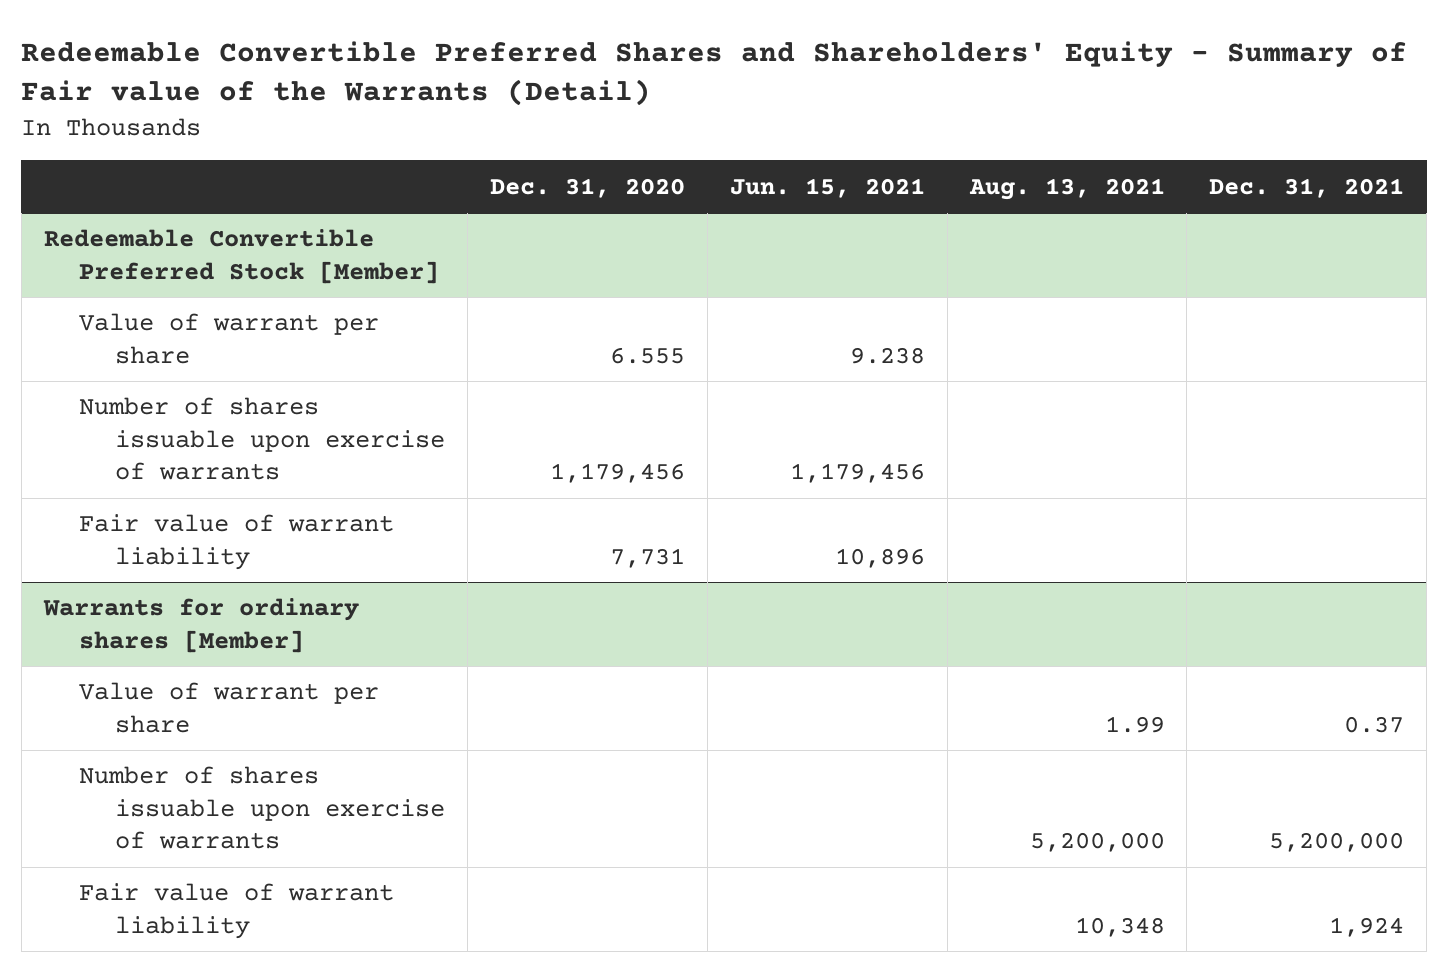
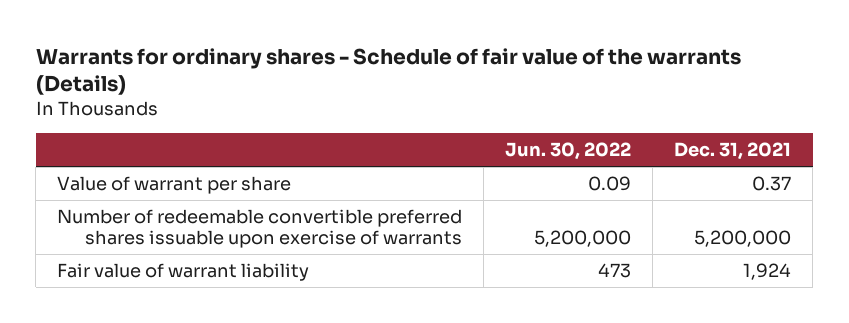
[21,40,1408,107] Redeemable Convertible Preferred Shares and Shareholders' Equity - Summary of Fair value of the Warrants (Detail) -> [35,47,741,96] Warrants for ordinary shares - Schedule of fair value of the warrants (Details)
[489,177,685,198] Dec. 31, 2020 -> none
[729,177,925,198] Jun. 15, 2021 -> none
[968,177,1165,200] Aug. 13, 2021 -> none
none -> [505,142,632,161] Jun. 30, 2022
[43,229,440,284] Redeemable Convertible Preferred Stock [Member] -> none
[79,313,380,364] Value of warrant per share -> none
[79,397,446,480] Number of shares issuable upon exercise of warrants -> none
[79,514,395,570] Fair value of warrant liability -> none
[42,598,359,653] Warrants for ordinary shares [Member] -> none
[79,766,446,849] Number of shares issuable upon exercise of warrants -> [57,208,463,248] Number of redeemable convertible preferred shares issuable upon exercise of warrants

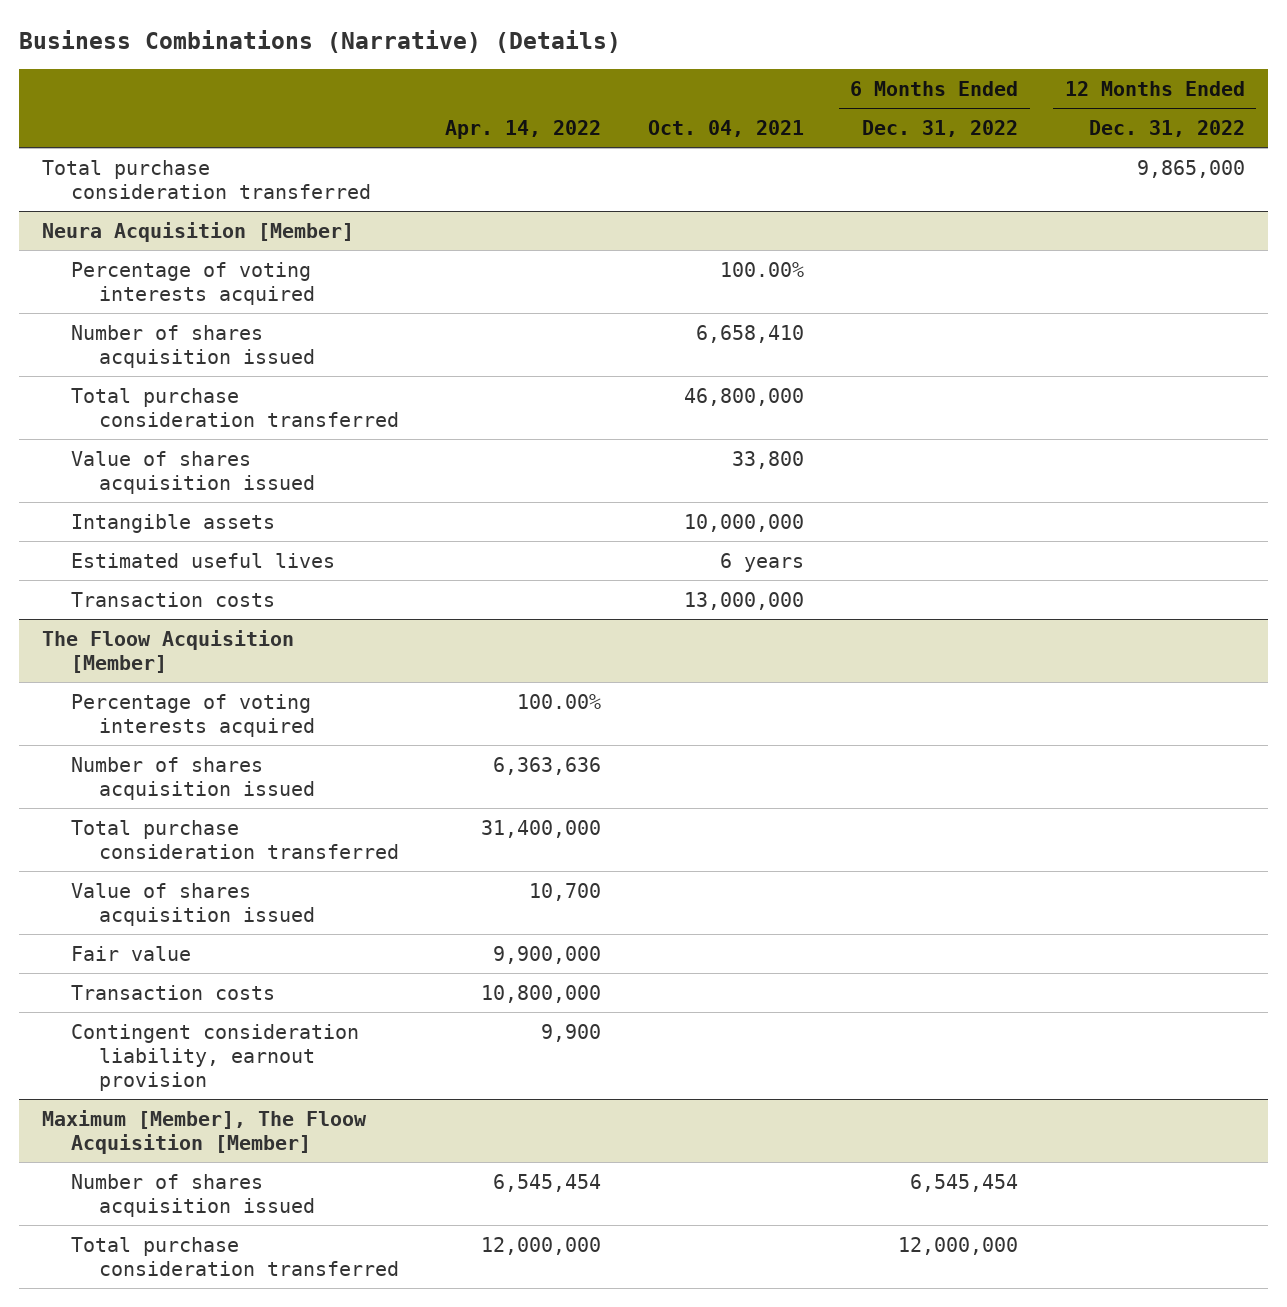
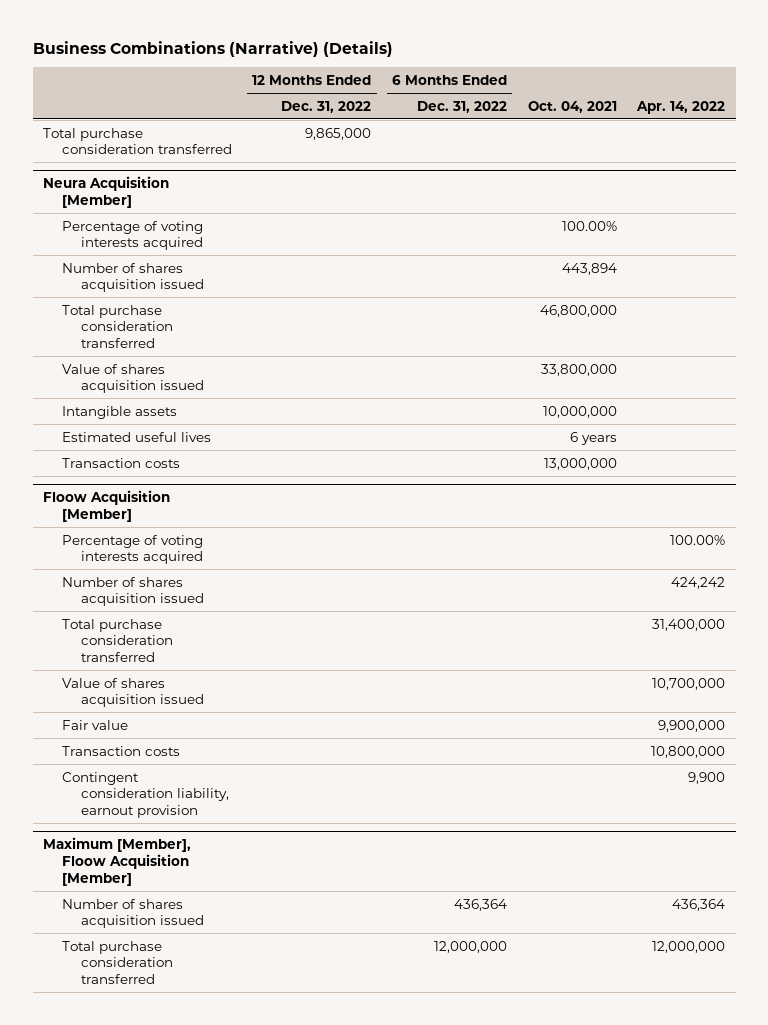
[695,324,804,343] 6,658,410 -> [561,262,617,275] 443,894
[731,450,804,469] 33,800 -> [540,363,617,376] 33,800,000
[42,629,295,673] The Floow Acquisition [Member] -> [42,489,170,522] Floow Acquisition [Member]
[493,756,602,775] 6,363,636 -> [671,576,726,589] 424,242
[529,882,602,901] 10,700 -> [652,677,726,690] 10,700,000
[42,1109,368,1154] Maximum [Member], The Floow Acquisition [Member] -> [42,836,191,886] Maximum [Member], Floow Acquisition [Member]
[493,1173,602,1192] 6,545,454 -> [672,898,726,911] 436,364
[910,1173,1019,1192] 6,545,454 -> [454,898,508,911] 436,364

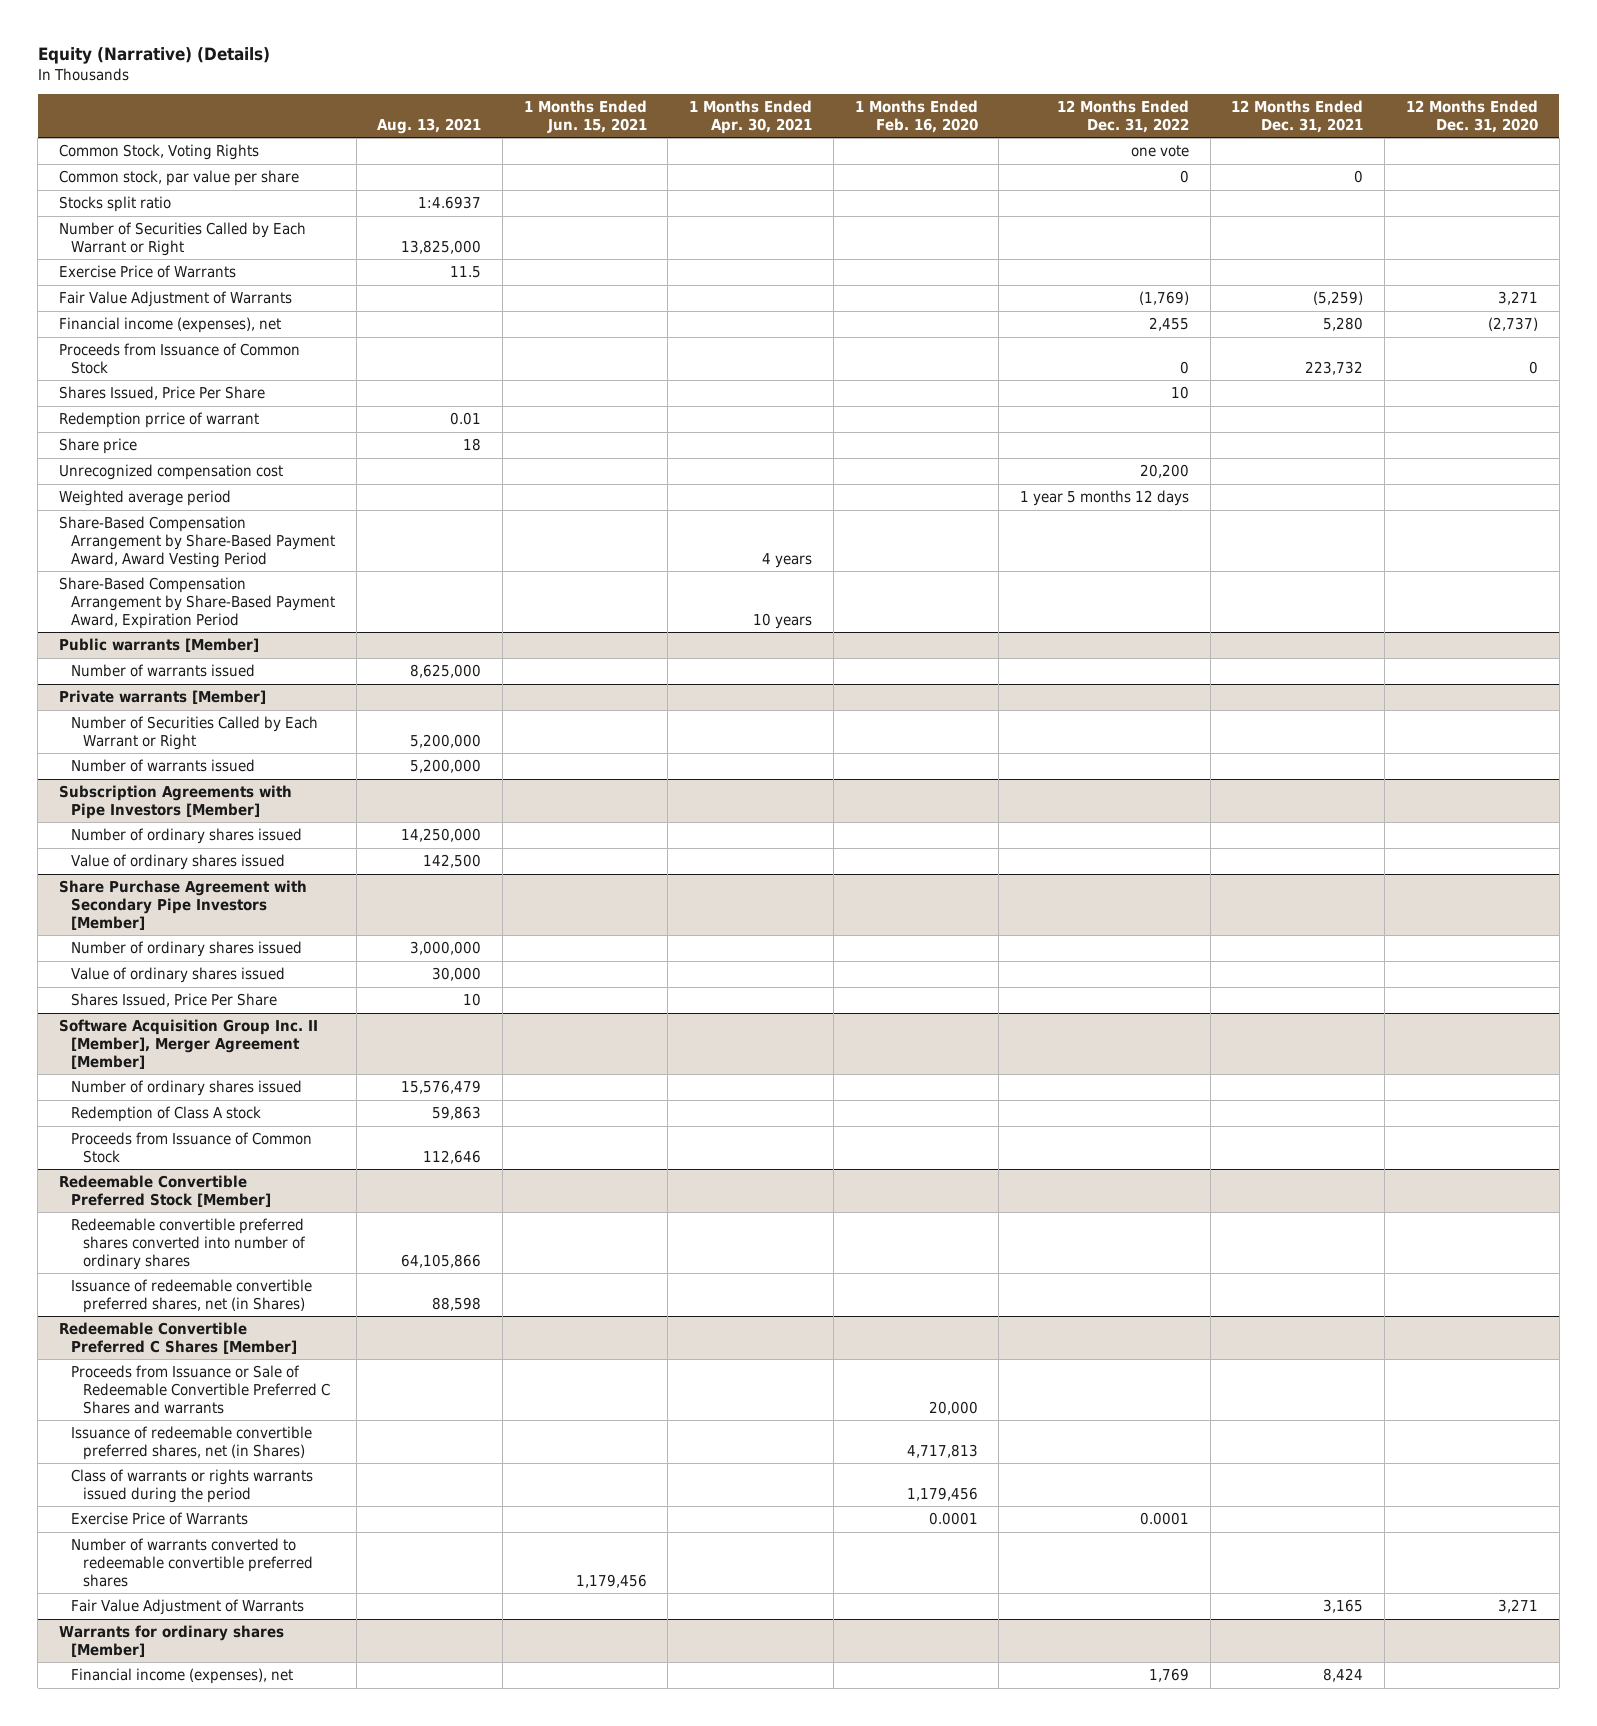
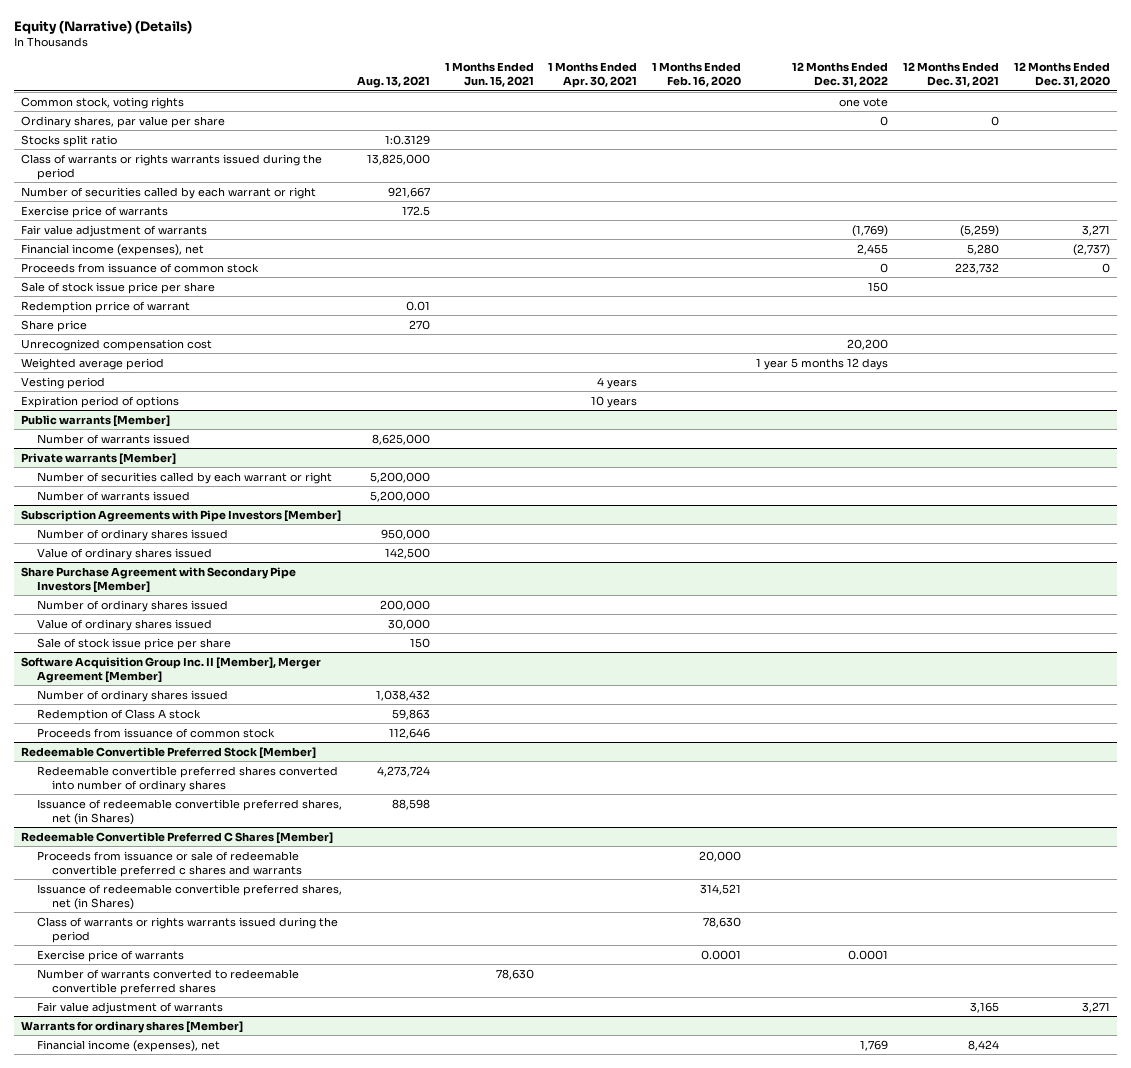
[59,144,260,161] Common Stock, Voting Rights -> [21,96,185,109] Common stock, voting rights
[59,170,300,187] Common stock, par value per share -> [21,115,226,128] Ordinary shares, par value per share
[418,196,482,210] 1:4.6937 -> [384,134,430,145] 1:0.3129
none -> [21,153,323,180] Class of warrants or rights warrants issued during the period
[59,222,307,256] Number of Securities Called by Each Warrant or Right -> [21,186,317,199] Number of securities called by each warrant or right
[401,239,482,254] 13,825,000 -> [387,186,430,198] 921,667
[59,265,237,279] Exercise Price of Warrants -> [21,205,169,218] Exercise price of warrants
[450,266,482,279] 11.5 -> [401,205,430,216] 172.5
[59,291,293,308] Fair Value Adjustment of Warrants -> [21,224,208,237] Fair value adjustment of warrants
[59,343,301,374] Proceeds from Issuance of Common Stock -> [21,262,260,273] Proceeds from issuance of common stock
[59,386,266,401] Shares Issued, Price Per Share -> [21,281,216,294] Sale of stock issue price per share
[1170,386,1189,400] 10 -> [868,281,889,292] 150
[463,438,482,452] 18 -> [408,319,430,330] 270
[59,516,335,568] Share-Based Compensation Arrangement by Share-Based Payment Award, Award Vesting Period -> [21,376,106,389] Vesting period
[59,577,335,629] Share-Based Compensation Arrangement by Share-Based Payment Award, Expiration Period -> [21,395,180,408] Expiration period of options
[70,716,318,750] Number of Securities Called by Each Warrant or Right -> [36,471,332,484] Number of securities called by each warrant or right
[401,828,482,843] 14,250,000 -> [380,528,430,540] 950,000
[410,941,482,956] 3,000,000 -> [379,599,430,611] 200,000
[70,993,277,1008] Shares Issued, Price Per Share -> [36,637,231,650] Sale of stock issue price per share
[463,993,482,1007] 10 -> [409,637,430,648] 150
[401,1080,482,1095] 15,576,479 -> [375,689,430,701] 1,038,432
[70,1132,312,1163] Proceeds from Issuance of Common Stock -> [36,727,275,738] Proceeds from issuance of common stock
[401,1253,482,1268] 64,105,866 -> [376,765,430,777] 4,273,724
[70,1365,330,1414] Proceeds from Issuance or Sale of Redeemable Convertible Preferred C Shares and warrants -> [36,850,303,877] Proceeds from issuance or sale of redeemable convertible preferred c shares and warrants
[906,1443,978,1458] 4,717,813 -> [700,883,742,895] 314,521
[906,1486,978,1501] 1,179,456 -> [703,916,742,928] 78,630
[70,1512,248,1526] Exercise Price of Warrants -> [36,949,184,962] Exercise price of warrants
[575,1573,647,1588] 1,179,456 -> [495,968,534,980] 78,630
[70,1599,304,1616] Fair Value Adjustment of Warrants -> [36,1001,223,1014] Fair value adjustment of warrants

